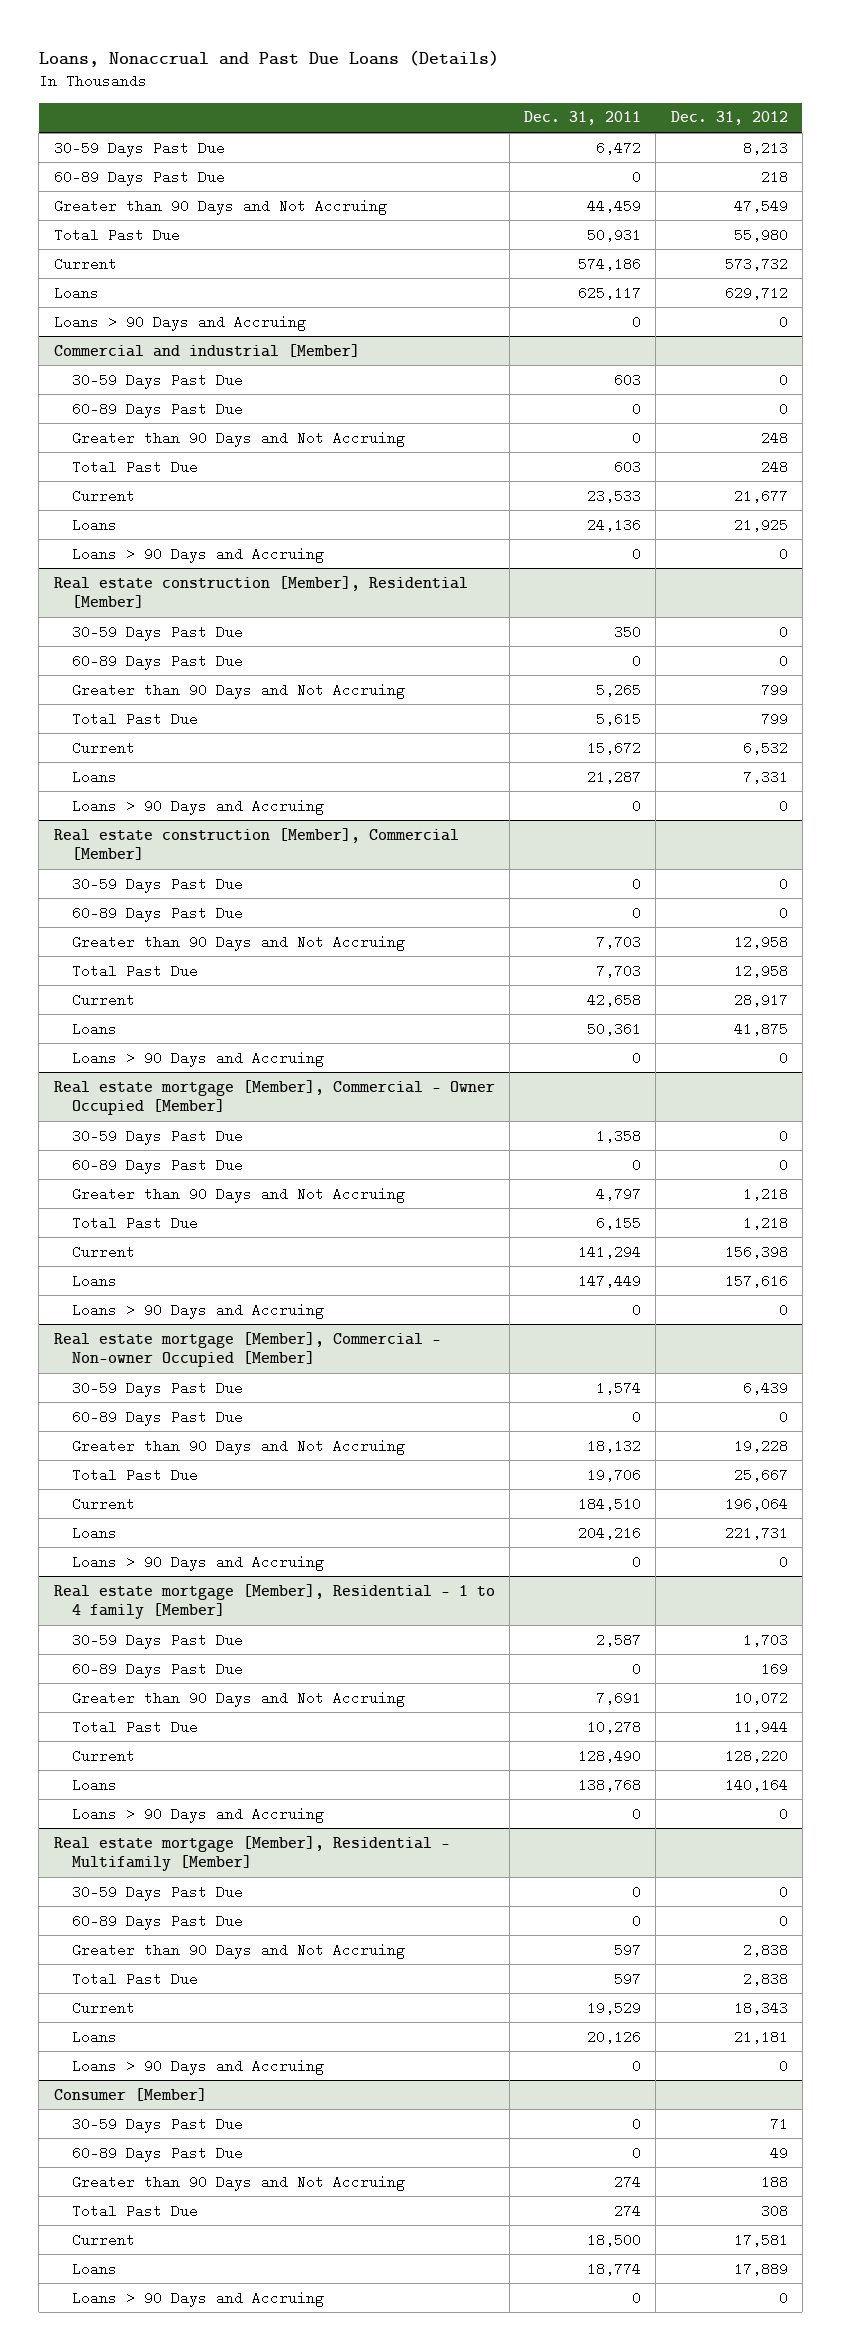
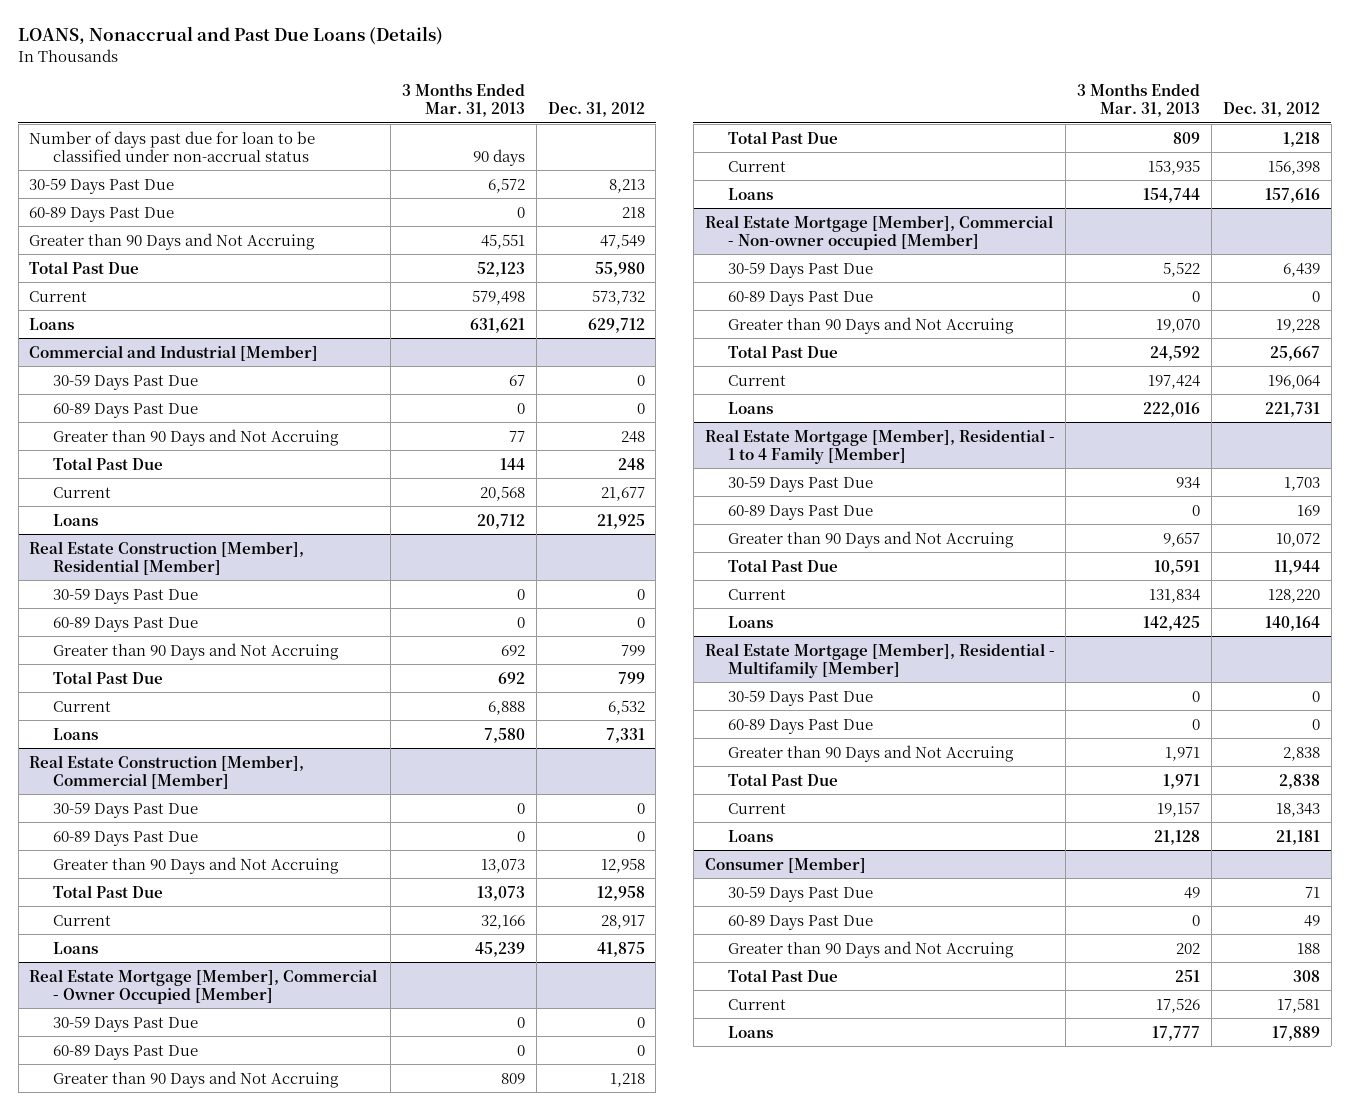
[38,50,499,68] Loans, Nonaccrual and Past Due Loans (Details) -> [18,26,444,46] LOANS, Nonaccrual and Past Due Loans (Details)
[524,111,642,126] Dec. 31, 2011 -> none
none -> [402,82,526,117] 3 Months Ended Mar. 31, 2013
none -> [29,130,316,162] Number of days past due for loan to be classified under non-accrual status
[53,314,306,331] Loans > 90 Days and Accruing -> none
[53,343,360,357] Commercial and industrial [Member] -> [29,344,319,361] Commercial and Industrial [Member]
[72,546,325,563] Loans > 90 Days and Accruing -> none
[53,575,468,609] Real estate construction [Member], Residential [Member] -> [29,540,305,575] Real Estate Construction [Member], Residential [Member]
[72,798,325,815] Loans > 90 Days and Accruing -> none
[53,827,459,861] Real estate construction [Member], Commercial [Member] -> [29,754,305,789] Real Estate Construction [Member], Commercial [Member]
[72,1050,325,1067] Loans > 90 Days and Accruing -> none
[53,1079,495,1116] Real estate mortgage [Member], Commercial - Owner Occupied [Member] -> [29,968,378,1004] Real Estate Mortgage [Member], Commercial - Owner Occupied [Member]
[72,1302,325,1319] Loans > 90 Days and Accruing -> none
[53,1331,441,1368] Real estate mortgage [Member], Commercial - Non-owner Occupied [Member] -> [704,214,1053,250] Real Estate Mortgage [Member], Commercial - Non-owner occupied [Member]
[72,1554,325,1571] Loans > 90 Days and Accruing -> none
[53,1583,495,1620] Real estate mortgage [Member], Residential - 1 to 4 family [Member] -> [704,428,1055,464] Real Estate Mortgage [Member], Residential - 1 to 4 Family [Member]
[72,1806,325,1823] Loans > 90 Days and Accruing -> none
[53,1835,450,1872] Real estate mortgage [Member], Residential - Multifamily [Member] -> [704,642,1055,678] Real Estate Mortgage [Member], Residential - Multifamily [Member]
[72,2058,325,2075] Loans > 90 Days and Accruing -> none
[72,2290,325,2307] Loans > 90 Days and Accruing -> none

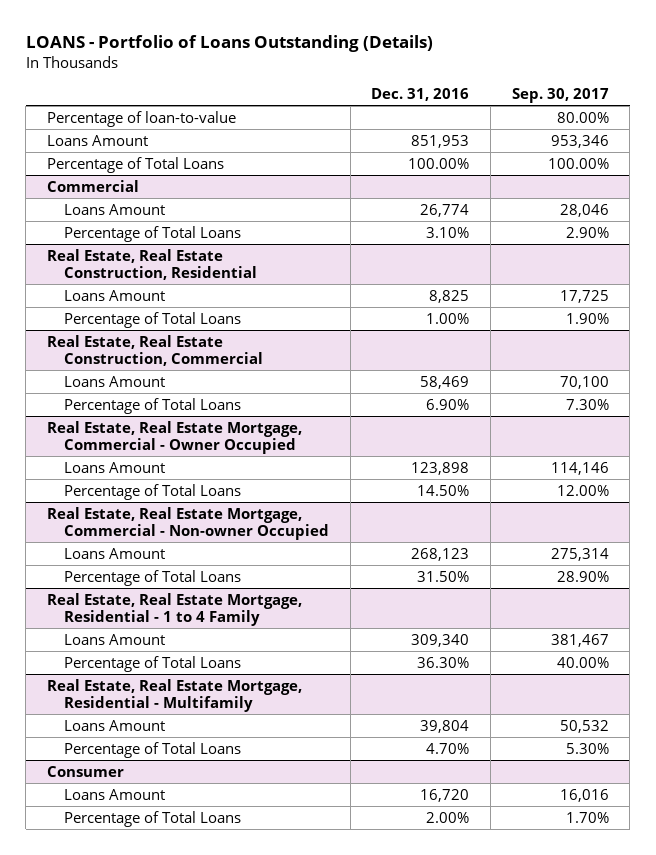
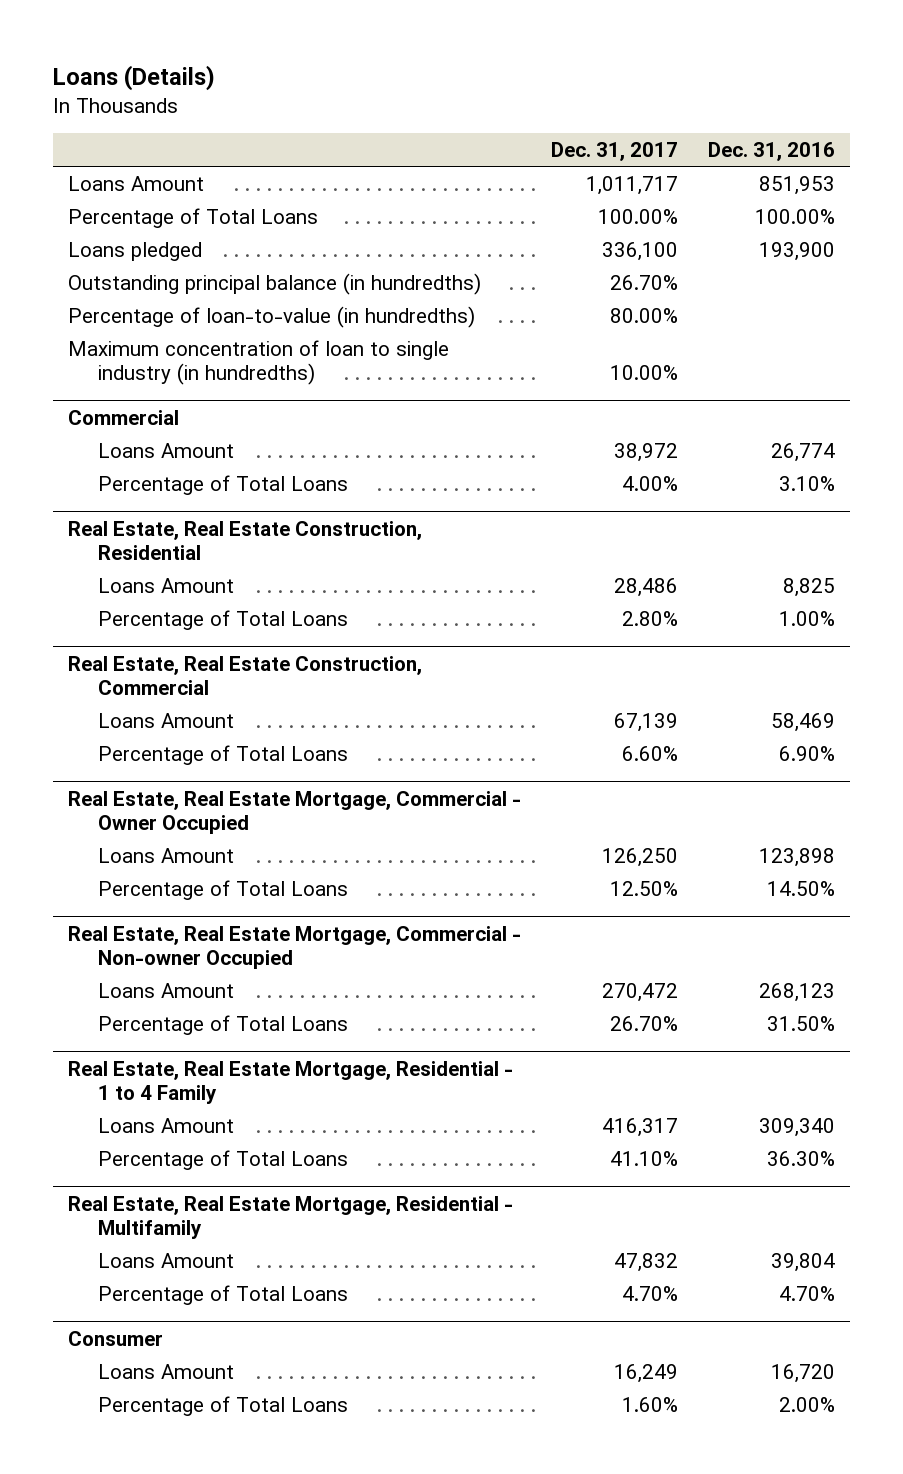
[25,35,433,53] LOANS - Portfolio of Loans Outstanding (Details) -> [52,64,215,91] Loans (Details)
[511,88,609,104] Sep. 30, 2017 -> none
none -> [551,142,679,162] Dec. 31, 2017
[46,110,236,127] Percentage of loan-to-value -> none
none -> [67,241,202,261] Loans pledged
none -> [67,272,481,295] Outstanding principal balance (in hundredths)
none -> [67,305,475,328] Percentage of loan-to-value (in hundredths)
none -> [67,339,449,385] Maximum concentration of loan to single industry (in hundredths)

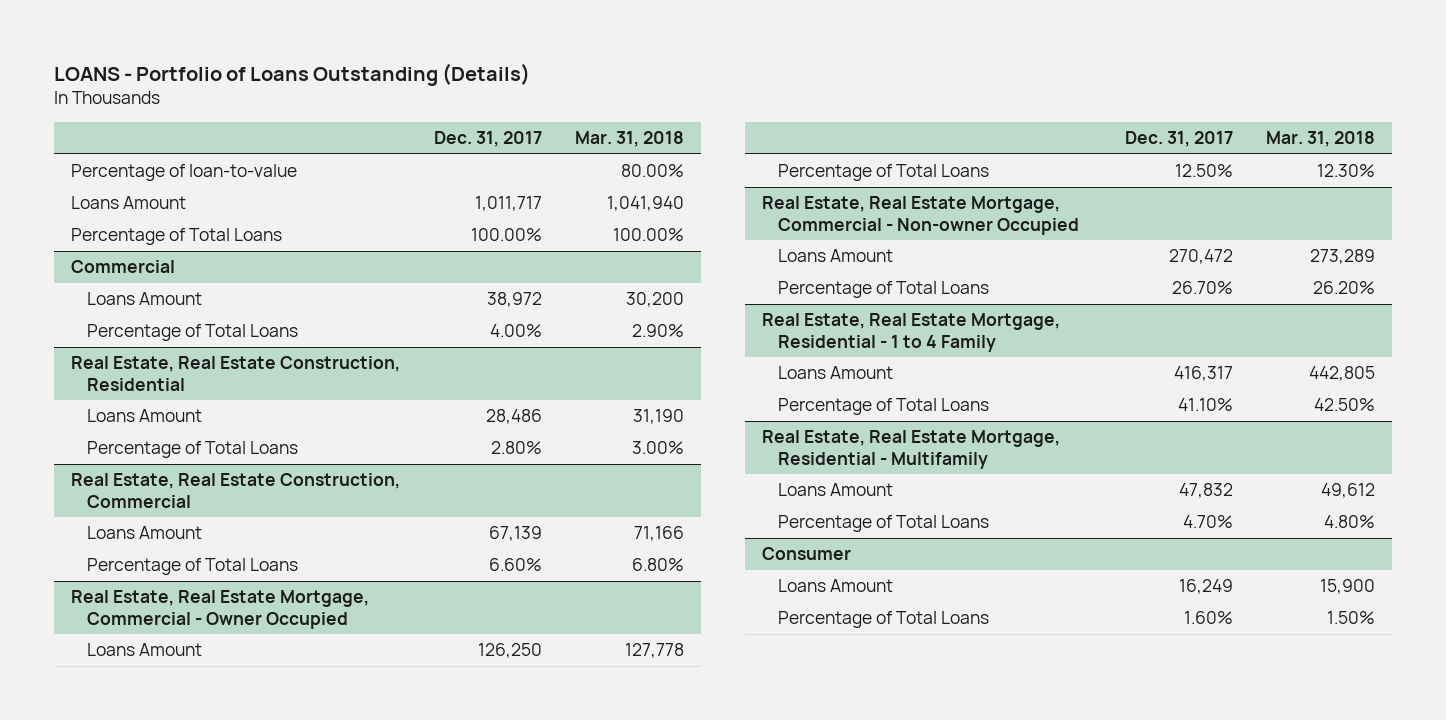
[52,64,215,91] Loans (Details) -> [53,62,530,86] LOANS - Portfolio of Loans Outstanding (Details)
[708,142,836,162] Dec. 31, 2016 -> none
none -> [575,131,685,148] Mar. 31, 2018
none -> [70,164,297,182] Percentage of loan-to-value
[67,241,202,261] Loans pledged -> none
[67,272,481,295] Outstanding principal balance (in hundredths) -> none
[67,305,475,328] Percentage of loan-to-value (in hundredths) -> none
[67,339,449,385] Maximum concentration of loan to single industry (in hundredths) -> none

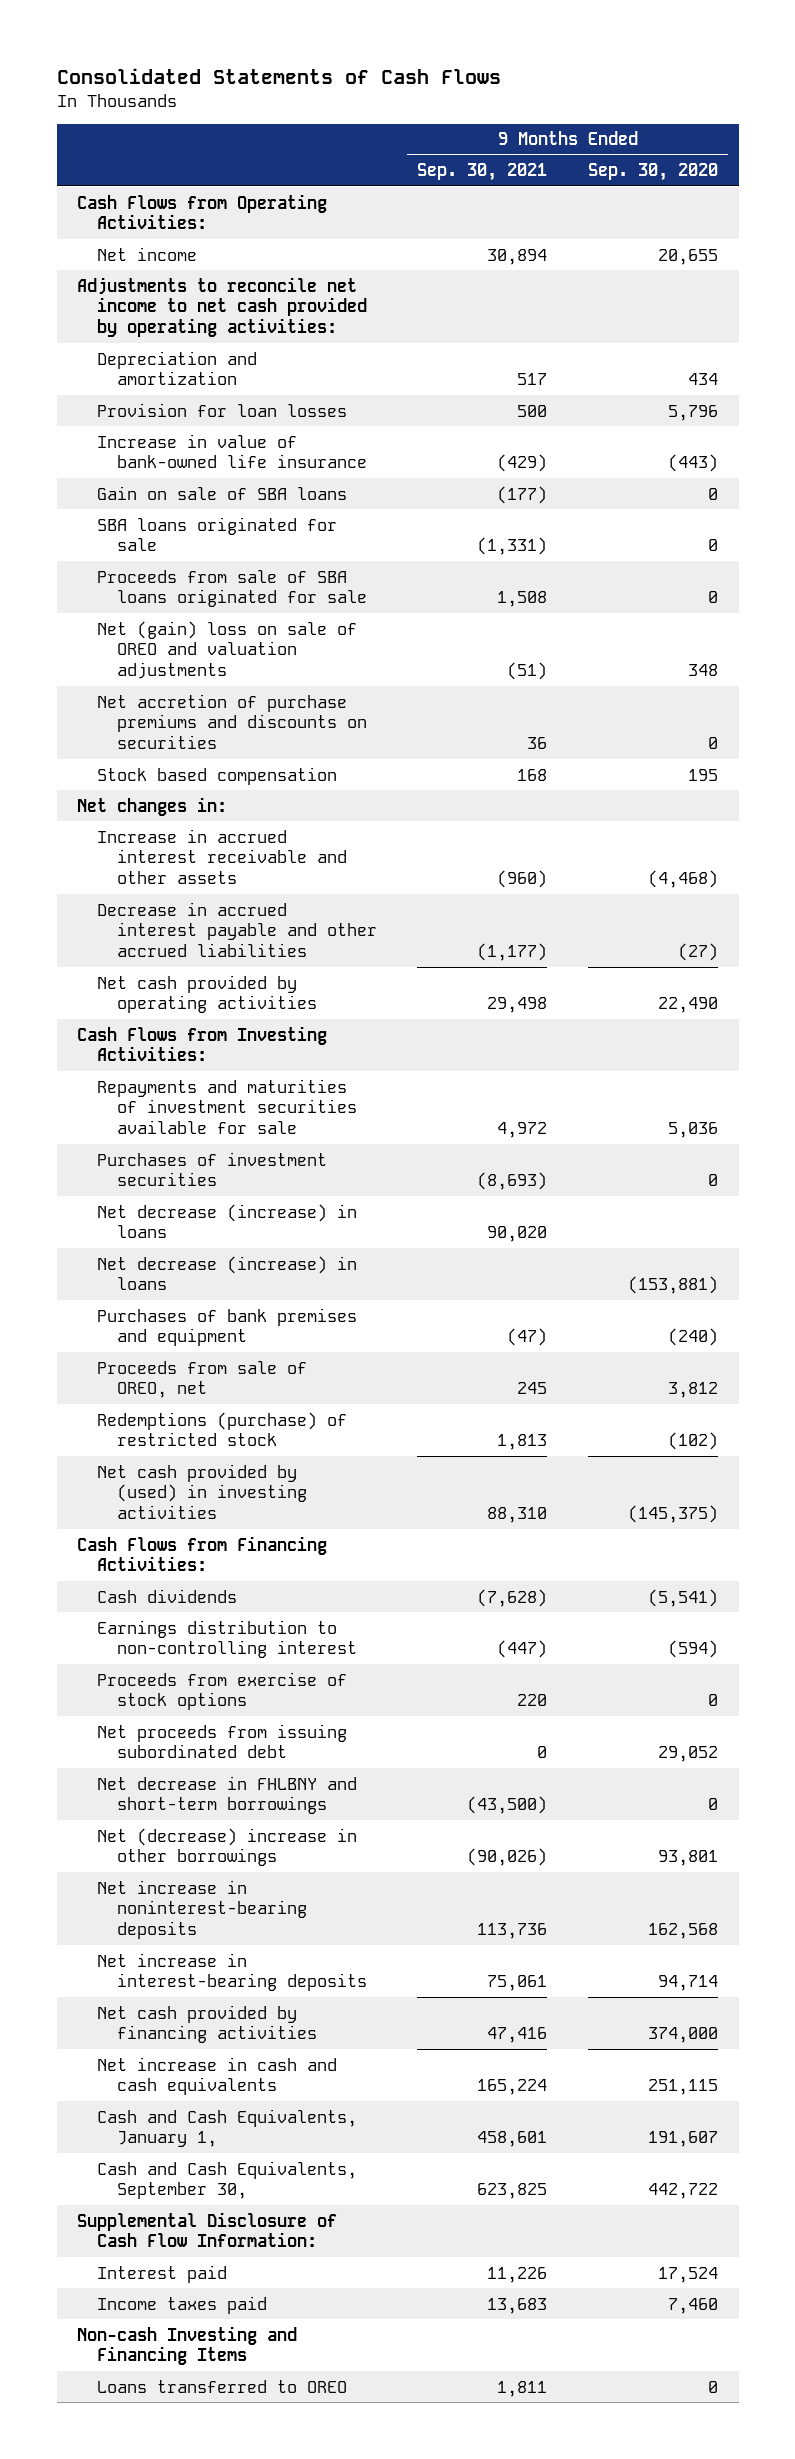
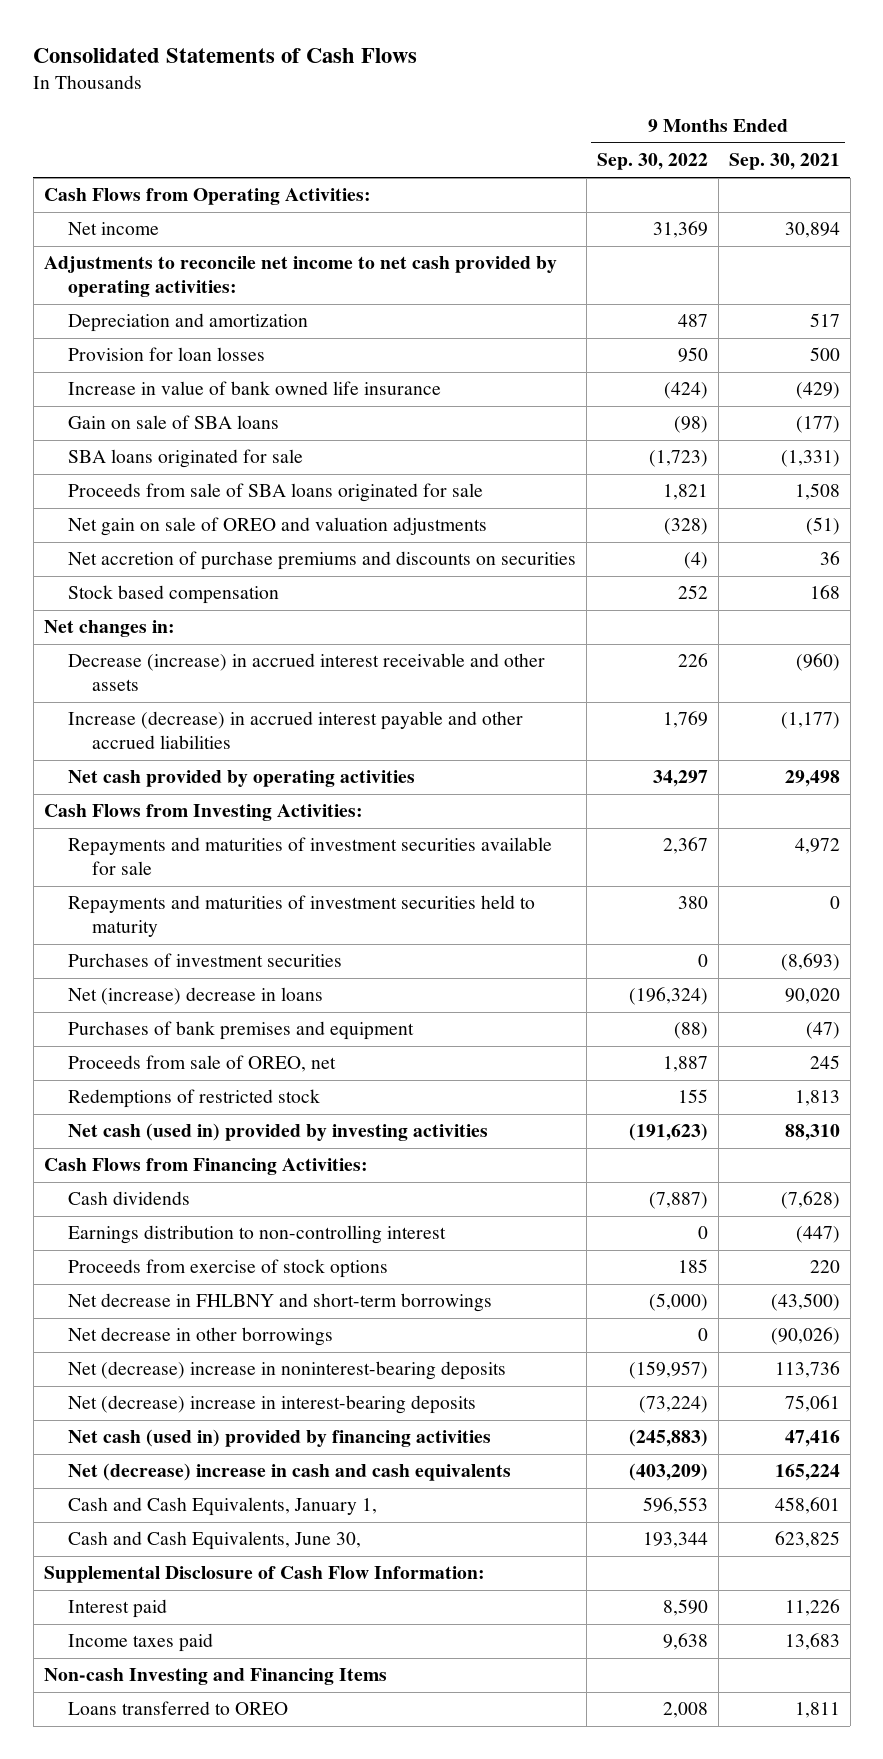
[588,163,719,182] Sep. 30, 2020 -> none
none -> [596,153,708,171] Sep. 30, 2022
[97,433,367,469] Increase in value of bank-owned life insurance -> [67,381,441,396] Increase in value of bank owned life insurance
[97,620,358,680] Net (gain) loss on sale of OREO and valuation adjustments -> [67,517,487,537] Net gain on sale of OREO and valuation adjustments
[97,828,347,885] Increase in accrued interest receivable and other assets -> [67,653,545,691] Decrease (increase) in accrued interest receivable and other assets
[97,901,377,958] Decrease in accrued interest payable and other accrued liabilities -> [67,711,523,749] Increase (decrease) in accrued interest payable and other accrued liabilities
none -> [67,895,535,937] Repayments and maturities of investment securities held to maturity
[97,1255,358,1291] Net decrease (increase) in loans -> none
[97,1203,358,1239] Net decrease (increase) in loans -> [67,987,323,1006] Net (increase) decrease in loans
[97,1411,348,1447] Redemptions (purchase) of restricted stock -> [67,1089,320,1109] Redemptions of restricted stock
[97,1463,307,1520] Net cash provided by (used) in investing activities -> [67,1123,488,1142] Net cash (used in) provided by investing activities
[97,1723,348,1759] Net proceeds from issuing subordinated debt -> none
[97,1827,358,1867] Net (decrease) increase in other borrowings -> [67,1327,333,1347] Net decrease in other borrowings
[97,1879,307,1940] Net increase in noninterest-bearing deposits -> [67,1361,506,1381] Net (decrease) increase in noninterest-bearing deposits
[97,1952,367,1992] Net increase in interest-bearing deposits -> [67,1395,476,1415] Net (decrease) increase in interest-bearing deposits
[97,2004,317,2044] Net cash provided by financing activities -> [67,1429,491,1448] Net cash (used in) provided by financing activities
[97,2056,338,2096] Net increase in cash and cash equivalents -> [67,1463,511,1482] Net (decrease) increase in cash and cash equivalents
[97,2160,358,2200] Cash and Cash Equivalents, September 30, -> [67,1531,361,1551] Cash and Cash Equivalents, June 30,

